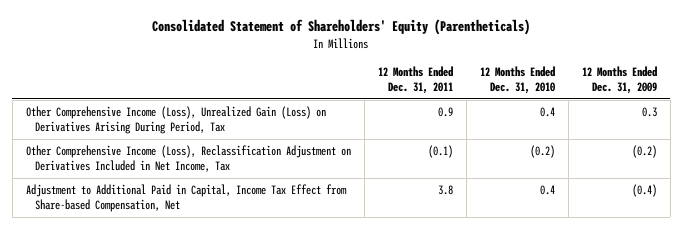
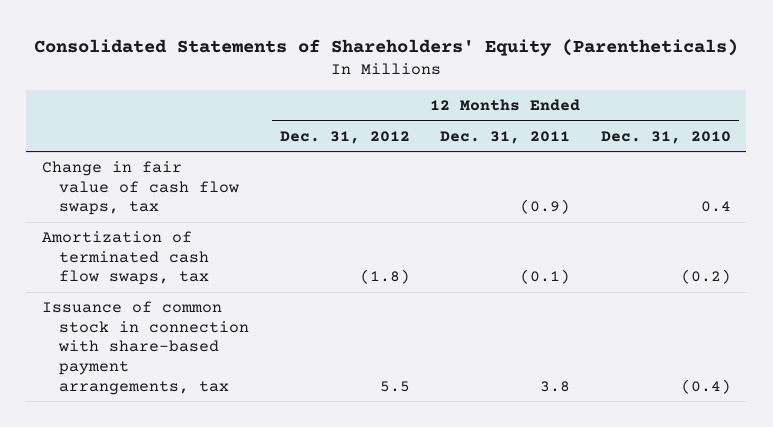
[152,19,531,36] Consolidated Statement of Shareholders' Equity (Parentheticals) -> [34,38,739,56] Consolidated Statements of Shareholders' Equity (Parentheticals)
[581,65,657,95] 12 Months Ended Dec. 31, 2009 -> none
none -> [279,130,410,144] Dec. 31, 2012
[25,106,326,135] Other Comprehensive Income (Loss), Unrealized Gain (Loss) on Derivatives Arising During Period, Tax -> none
[25,145,351,173] Other Comprehensive Income (Loss), Reclassification Adjustment on Derivatives Included in Net Income, Tax -> none
[25,184,347,213] Adjustment to Additional Paid in Capital, Income Tax Effect from Share-based Compensation, Net -> none
none -> [41,161,240,216] Change in fair value of cash flow swaps, tax
none -> [41,231,210,286] Amortization of terminated cash flow swaps, tax
none -> [41,301,250,395] Issuance of common stock in connection with share-based payment arrangements, tax

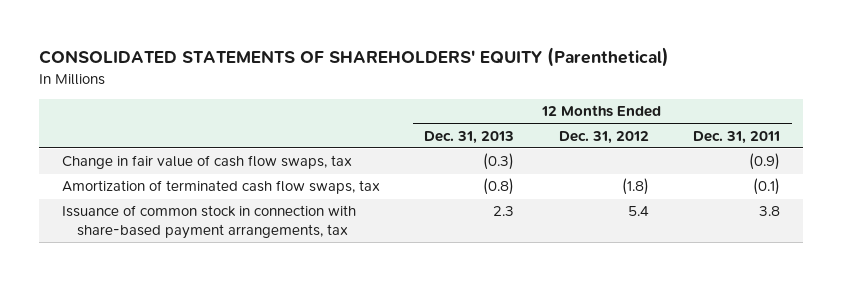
[34,38,739,56] Consolidated Statements of Shareholders' Equity (Parentheticals) -> [39,47,670,68] CONSOLIDATED STATEMENTS OF SHAREHOLDERS' EQUITY (Parenthetical)
[600,130,731,144] Dec. 31, 2010 -> none
none -> [424,130,515,144] Dec. 31, 2013
[379,380,410,392] 5.5 -> [627,206,649,217] 5.4

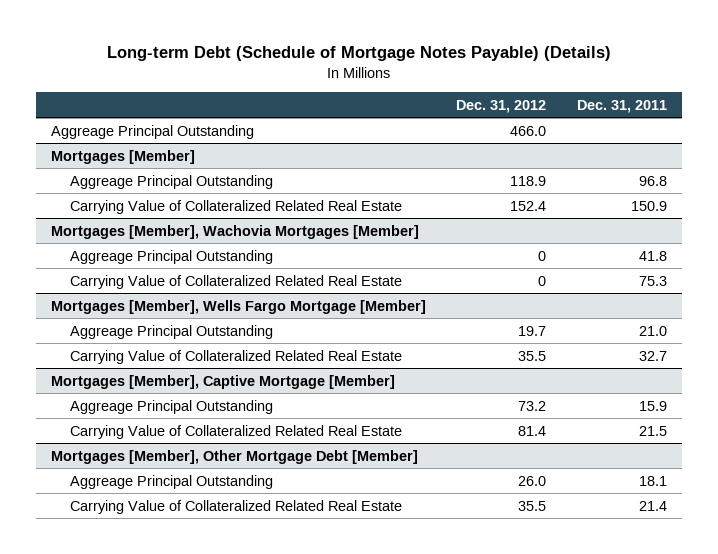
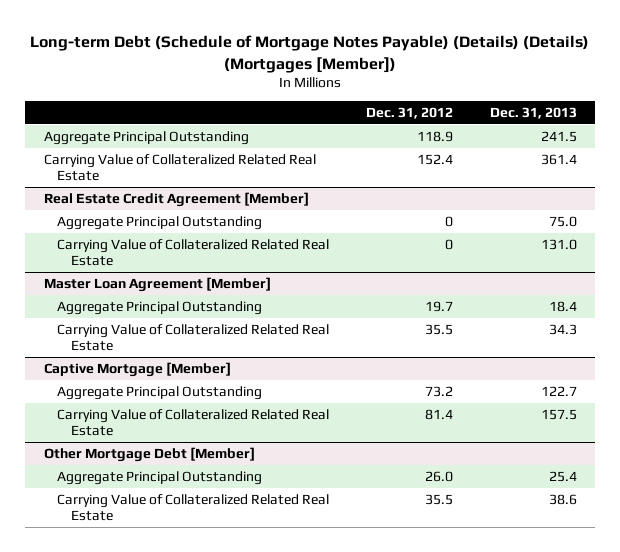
[106,46,611,62] Long-term Debt (Schedule of Mortgage Notes Payable) (Details) -> [30,34,590,73] Long-term Debt (Schedule of Mortgage Notes Payable) (Details) (Details) (Mortgages [Member])
[576,99,667,113] Dec. 31, 2011 -> none
none -> [489,107,577,120] Dec. 31, 2013
[51,124,255,139] Aggreage Principal Outstanding -> none
[51,149,196,164] Mortgages [Member] -> none
[69,174,273,189] Aggreage Principal Outstanding -> [43,130,249,145] Aggregate Principal Outstanding
[51,224,420,239] Mortgages [Member], Wachovia Mortgages [Member] -> none
none -> [43,191,309,207] Real Estate Credit Agreement [Member]
[69,249,273,264] Aggreage Principal Outstanding -> [57,215,263,230] Aggregate Principal Outstanding
[51,299,427,314] Mortgages [Member], Wells Fargo Mortgage [Member] -> none
none -> [43,276,271,292] Master Loan Agreement [Member]
[69,324,273,339] Aggreage Principal Outstanding -> [57,300,263,315] Aggregate Principal Outstanding
[51,374,396,389] Mortgages [Member], Captive Mortgage [Member] -> [43,361,231,377] Captive Mortgage [Member]
[69,399,273,414] Aggreage Principal Outstanding -> [57,385,263,400] Aggregate Principal Outstanding
[51,449,419,464] Mortgages [Member], Other Mortgage Debt [Member] -> [43,446,255,462] Other Mortgage Debt [Member]
[69,474,273,489] Aggreage Principal Outstanding -> [57,470,263,485] Aggregate Principal Outstanding

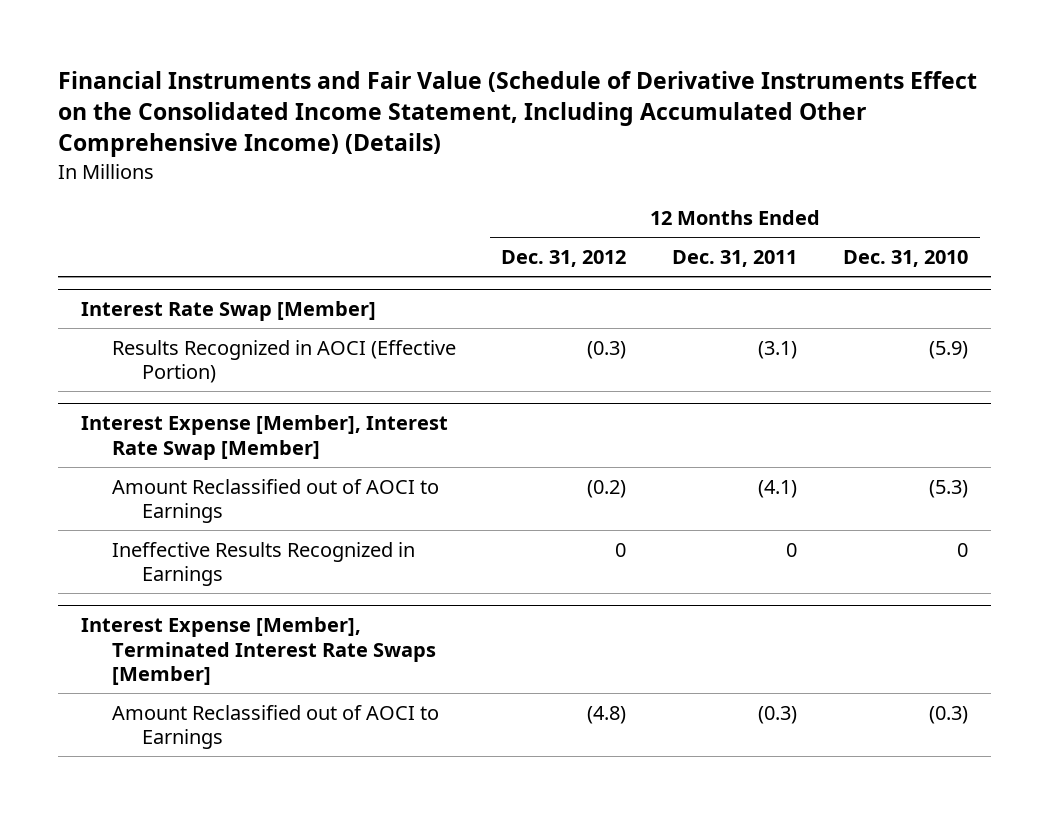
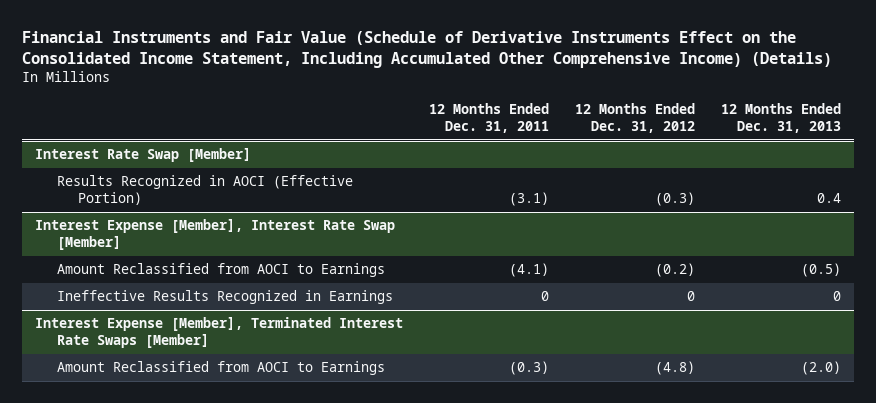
[843,250,969,268] Dec. 31, 2010 -> none
none -> [720,103,841,134] 12 Months Ended Dec. 31, 2013
[111,478,439,524] Amount Reclassified out of AOCI to Earnings -> [56,263,385,278] Amount Reclassified from AOCI to Earnings
[111,704,439,750] Amount Reclassified out of AOCI to Earnings -> [56,361,385,376] Amount Reclassified from AOCI to Earnings

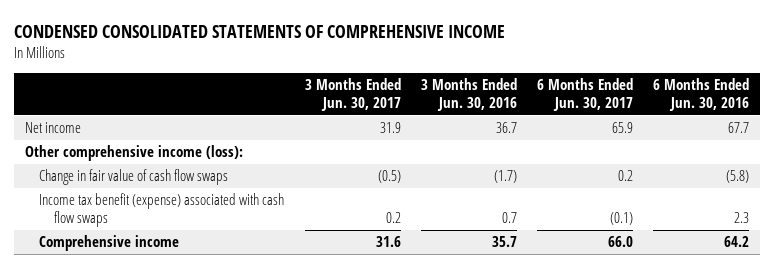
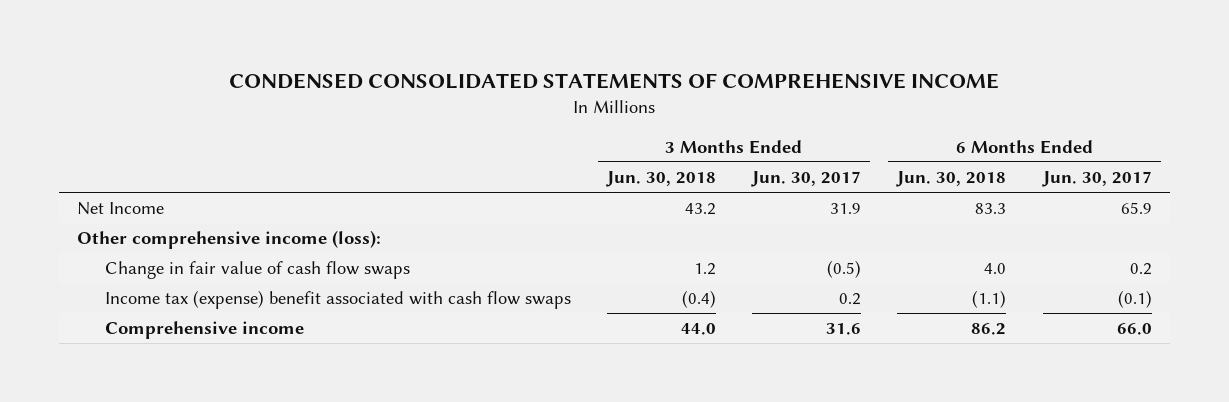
[420,78,517,112] 3 Months Ended Jun. 30, 2016 -> none
[653,78,750,112] 6 Months Ended Jun. 30, 2016 -> none
none -> [605,170,716,187] Jun. 30, 2018
none -> [896,170,1007,187] Jun. 30, 2018
[24,122,81,134] Net income -> [77,202,165,216] Net Income
[39,193,285,228] Income tax benefit (expense) associated with cash flow swaps -> [104,290,571,310] Income tax (expense) benefit associated with cash flow swaps

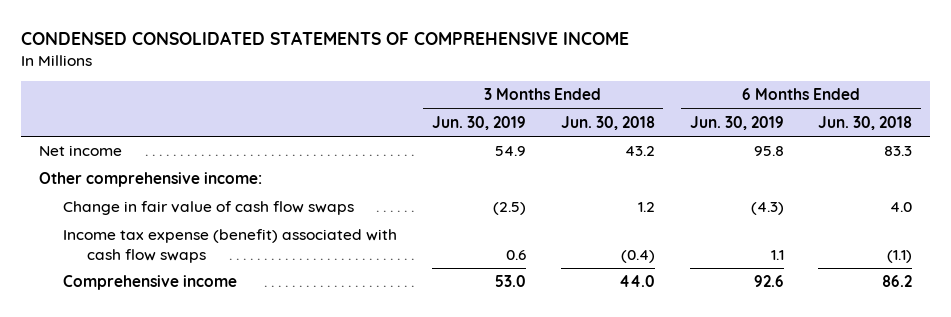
[751,170,862,187] Jun. 30, 2017 -> none
[1041,170,1152,187] Jun. 30, 2017 -> none
none -> [431,115,526,130] Jun. 30, 2019
none -> [689,115,784,130] Jun. 30, 2019
[77,202,165,216] Net Income -> [38,145,122,157] Net income
[77,230,382,250] Other comprehensive income (loss): -> [38,172,262,188] Other comprehensive income:
[104,290,571,310] Income tax (expense) benefit associated with cash flow swaps -> [62,229,397,263] Income tax expense (benefit) associated with cash flow swaps

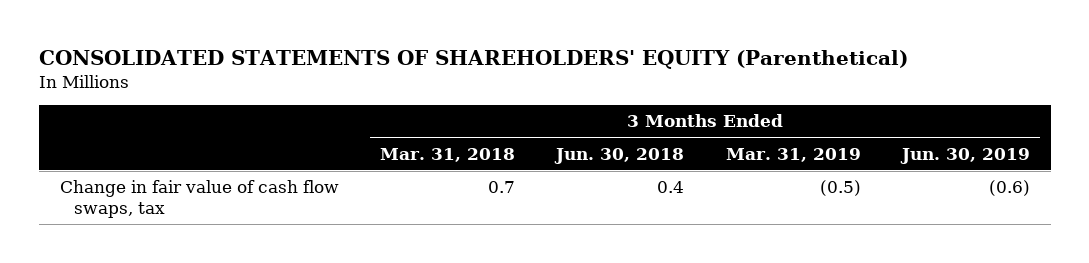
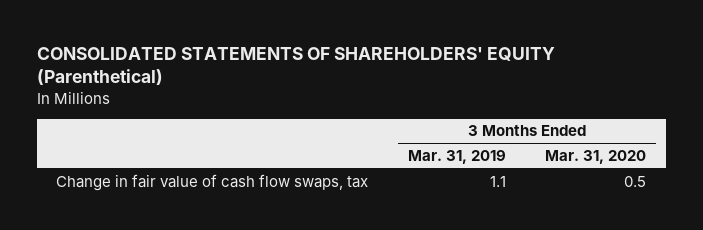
[379,147,515,162] Mar. 31, 2018 -> none
[554,147,685,164] Jun. 30, 2018 -> none
[899,147,1030,164] Jun. 30, 2019 -> none
none -> [545,149,647,164] Mar. 31, 2020
[819,180,861,197] (0.5) -> [489,175,506,187] 1.1

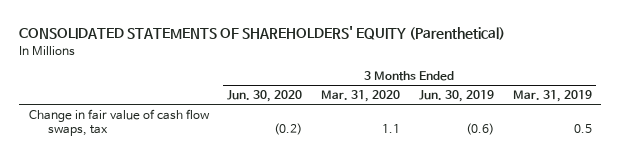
none -> [227,90,303,103] Jun. 30, 2020
none -> [418,90,494,103] Jun. 30, 2019
[489,175,506,187] 1.1 -> [573,124,592,134] 0.5
[624,175,647,187] 0.5 -> [382,124,401,134] 1.1

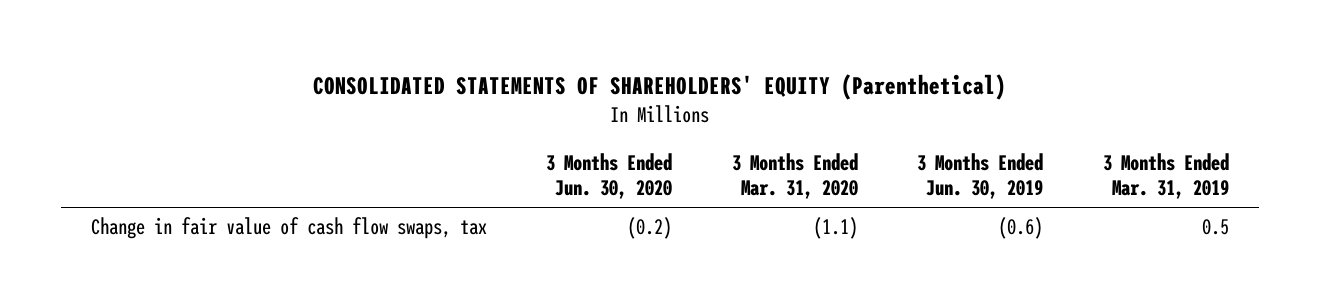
[382,124,401,134] 1.1 -> [812,217,858,240] (1.1)

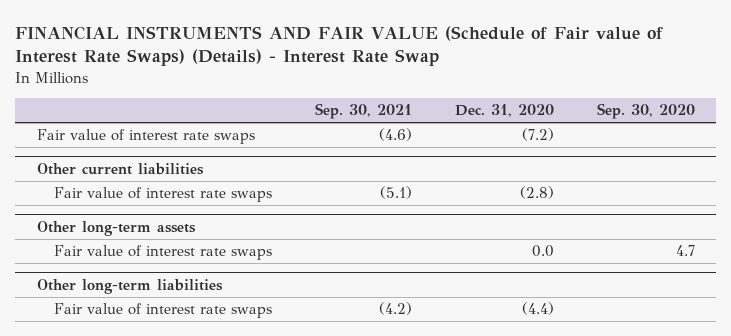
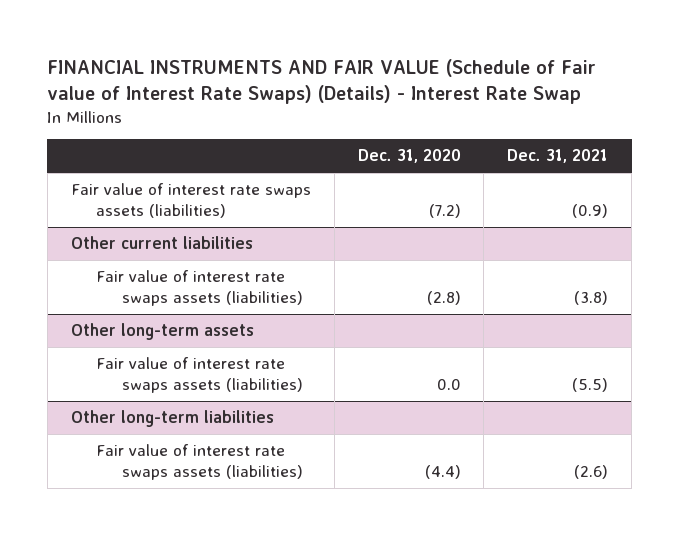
[314,103,412,120] Sep. 30, 2021 -> none
[596,103,695,120] Sep. 30, 2020 -> none
none -> [507,149,609,164] Dec. 31, 2021
[36,129,255,145] Fair value of interest rate swaps -> [70,183,311,219] Fair value of interest rate swaps assets (liabilities)
[53,187,272,203] Fair value of interest rate swaps -> [96,270,303,307] Fair value of interest rate swaps assets (liabilities)
[53,245,272,261] Fair value of interest rate swaps -> [96,357,303,394] Fair value of interest rate swaps assets (liabilities)
[53,303,272,319] Fair value of interest rate swaps -> [96,444,303,481] Fair value of interest rate swaps assets (liabilities)

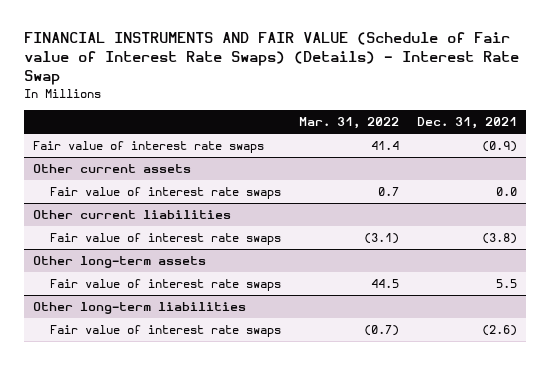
[357,149,461,164] Dec. 31, 2020 -> none
none -> [299,117,400,130] Mar. 31, 2022
[70,183,311,219] Fair value of interest rate swaps assets (liabilities) -> [33,141,265,154] Fair value of interest rate swaps
none -> [33,164,192,174] Other current assets
none -> [50,187,282,200] Fair value of interest rate swaps
[96,270,303,307] Fair value of interest rate swaps assets (liabilities) -> [50,233,282,246] Fair value of interest rate swaps
[96,357,303,394] Fair value of interest rate swaps assets (liabilities) -> [50,279,282,292] Fair value of interest rate swaps
[572,378,609,393] (5.5) -> [496,279,518,289] 5.5
[96,444,303,481] Fair value of interest rate swaps assets (liabilities) -> [50,325,282,338] Fair value of interest rate swaps

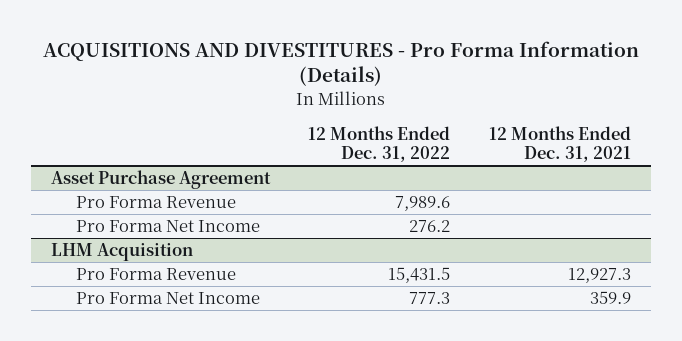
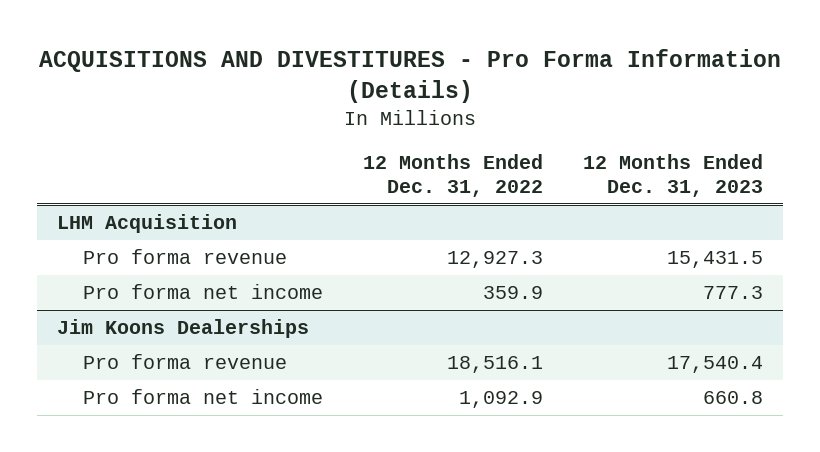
[489,125,632,163] 12 Months Ended Dec. 31, 2021 -> none
none -> [583,153,764,197] 12 Months Ended Dec. 31, 2023
[50,170,271,190] Asset Purchase Agreement -> none
[75,196,236,209] Pro Forma Revenue -> none
[75,220,260,233] Pro Forma Net Income -> none
[75,268,236,281] Pro Forma Revenue -> [82,249,287,265] Pro forma revenue
[388,267,451,284] 15,431.5 -> [446,251,543,269] 12,927.3
[75,292,260,305] Pro Forma Net Income -> [82,284,323,300] Pro forma net income
[409,292,451,305] 777.3 -> [482,286,543,300] 359.9
none -> [56,319,309,339] Jim Koons Dealerships
none -> [82,354,287,370] Pro forma revenue
none -> [82,389,323,405] Pro forma net income

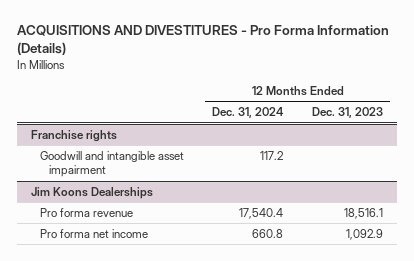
[362,153,543,197] 12 Months Ended Dec. 31, 2022 -> none
none -> [212,107,285,119] Dec. 31, 2024
[56,214,237,234] LHM Acquisition -> none
[82,249,287,265] Pro forma revenue -> none
[82,284,323,300] Pro forma net income -> none
none -> [30,129,117,142] Franchise rights
none -> [39,150,184,178] Goodwill and intangible asset impairment
[667,356,764,374] 17,540.4 -> [343,207,383,219] 18,516.1
[703,391,764,405] 660.8 -> [345,228,383,240] 1,092.9

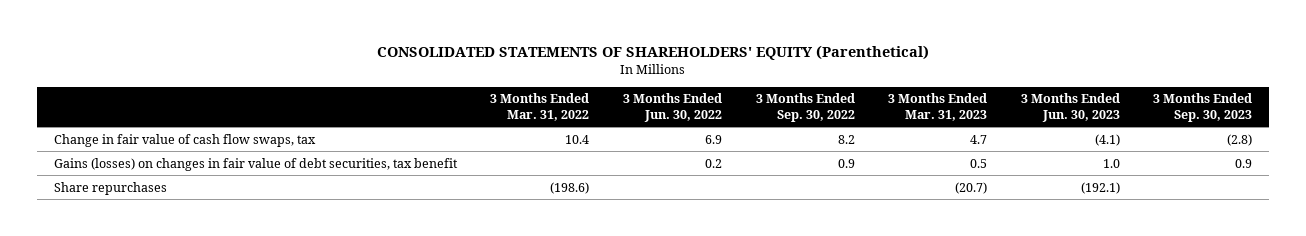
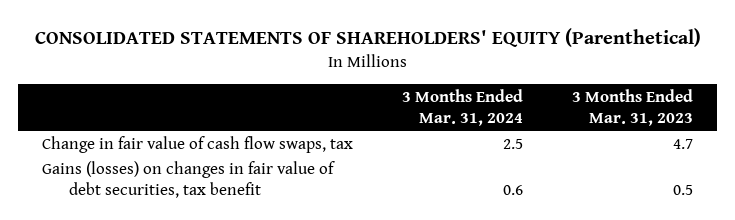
[490,93,590,121] 3 Months Ended Mar. 31, 2022 -> none
[623,93,723,122] 3 Months Ended Jun. 30, 2022 -> none
[755,93,855,122] 3 Months Ended Sep. 30, 2022 -> none
[1020,93,1120,122] 3 Months Ended Jun. 30, 2023 -> none
[1153,93,1253,122] 3 Months Ended Sep. 30, 2023 -> none
none -> [402,89,524,127] 3 Months Ended Mar. 31, 2024
[53,181,167,195] Share repurchases -> none

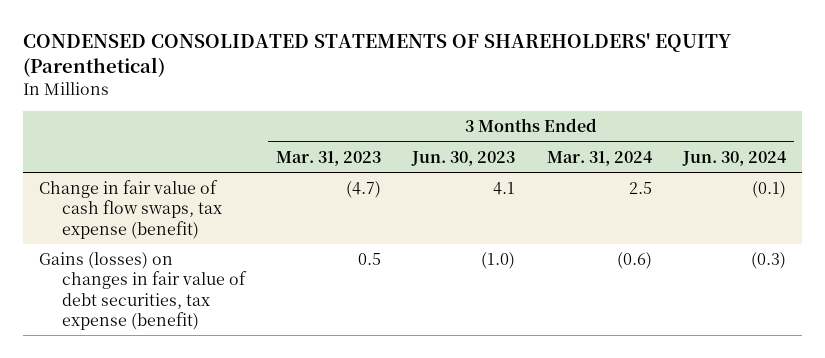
[34,28,701,48] CONSOLIDATED STATEMENTS OF SHAREHOLDERS' EQUITY (Parenthetical) -> [23,33,732,78] CONDENSED CONSOLIDATED STATEMENTS OF SHAREHOLDERS' EQUITY (Parenthetical)
none -> [411,150,516,166] Jun. 30, 2023
none -> [682,150,788,166] Jun. 30, 2024
[42,135,354,153] Change in fair value of cash flow swaps, tax -> [38,180,222,239] Change in fair value of cash flow swaps, tax expense (benefit)
[672,138,693,149] 4.7 -> [346,181,382,199] (4.7)
[42,160,336,198] Gains (losses) on changes in fair value of debt securities, tax benefit -> [38,252,247,330] Gains (losses) on changes in fair value of debt securities, tax expense (benefit)
[503,184,524,195] 0.6 -> [616,252,652,270] (0.6)

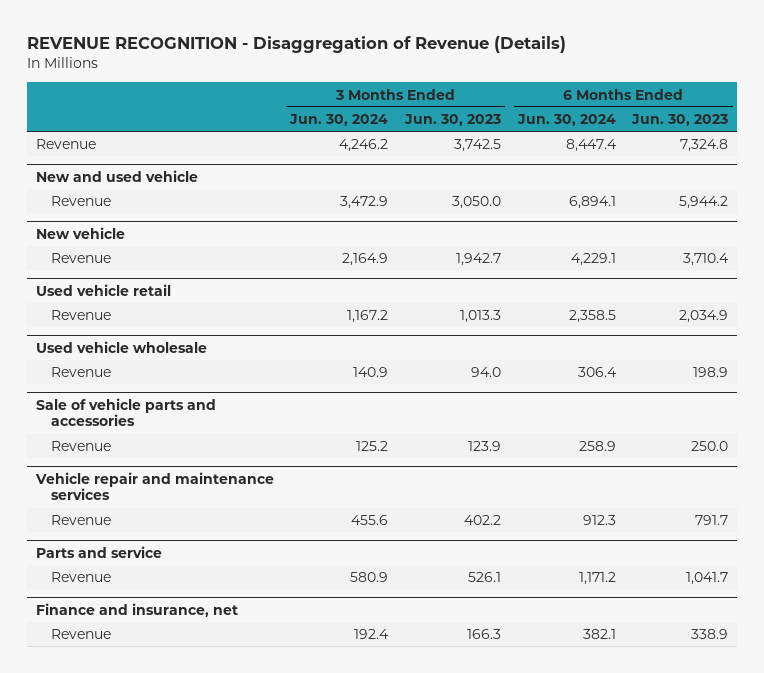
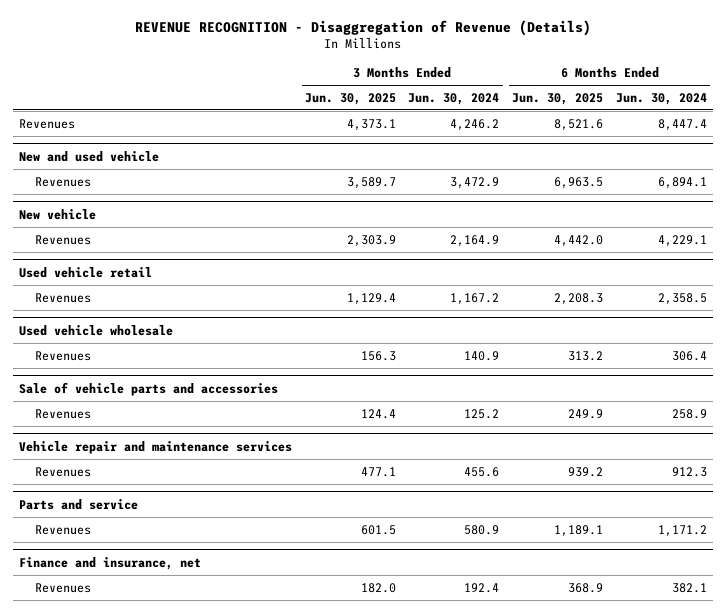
[404,113,502,126] Jun. 30, 2023 -> none
[631,113,729,126] Jun. 30, 2023 -> none
none -> [304,92,396,105] Jun. 30, 2025
none -> [512,92,604,105] Jun. 30, 2025
[35,139,96,150] Revenue -> [18,118,75,129] Revenues
[51,196,112,207] Revenue -> [34,176,91,187] Revenues
[51,253,112,264] Revenue -> [34,234,91,245] Revenues
[51,310,112,321] Revenue -> [34,292,91,303] Revenues
[51,367,112,378] Revenue -> [34,350,91,361] Revenues
[51,441,112,452] Revenue -> [34,408,91,419] Revenues
[51,515,112,526] Revenue -> [34,466,91,477] Revenues
[51,572,112,583] Revenue -> [34,524,91,535] Revenues
[51,629,112,640] Revenue -> [34,582,91,593] Revenues

